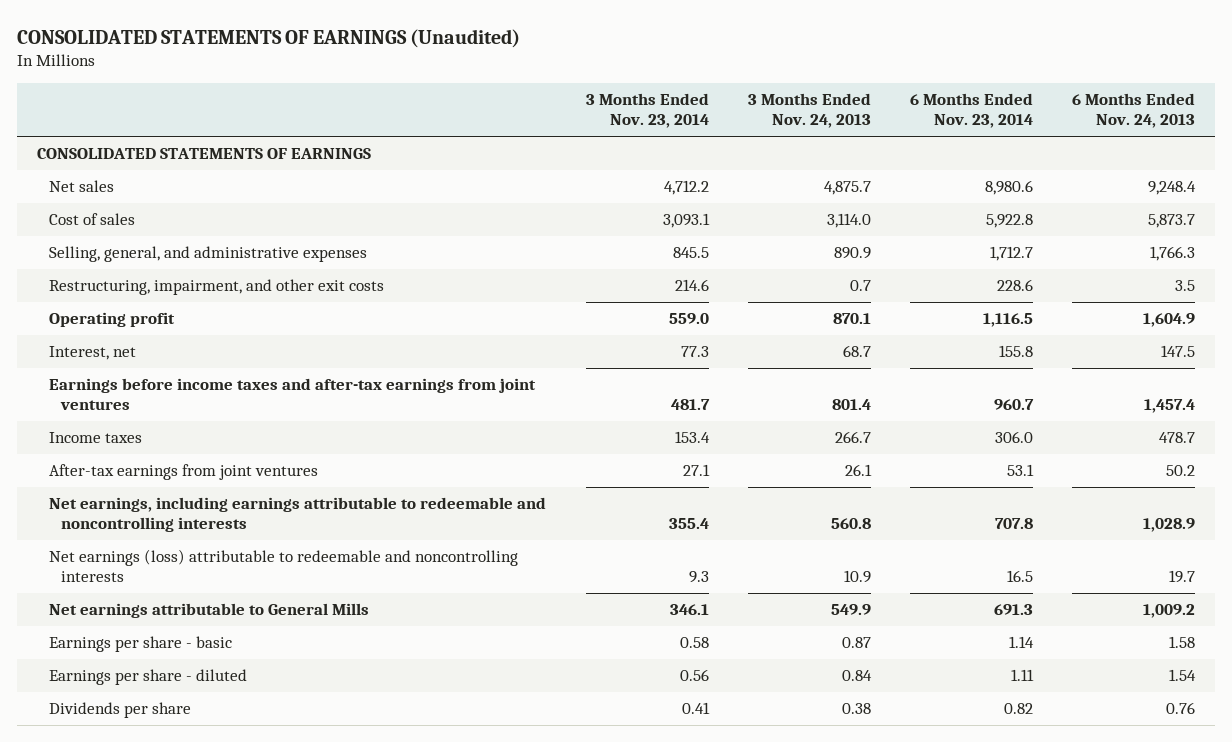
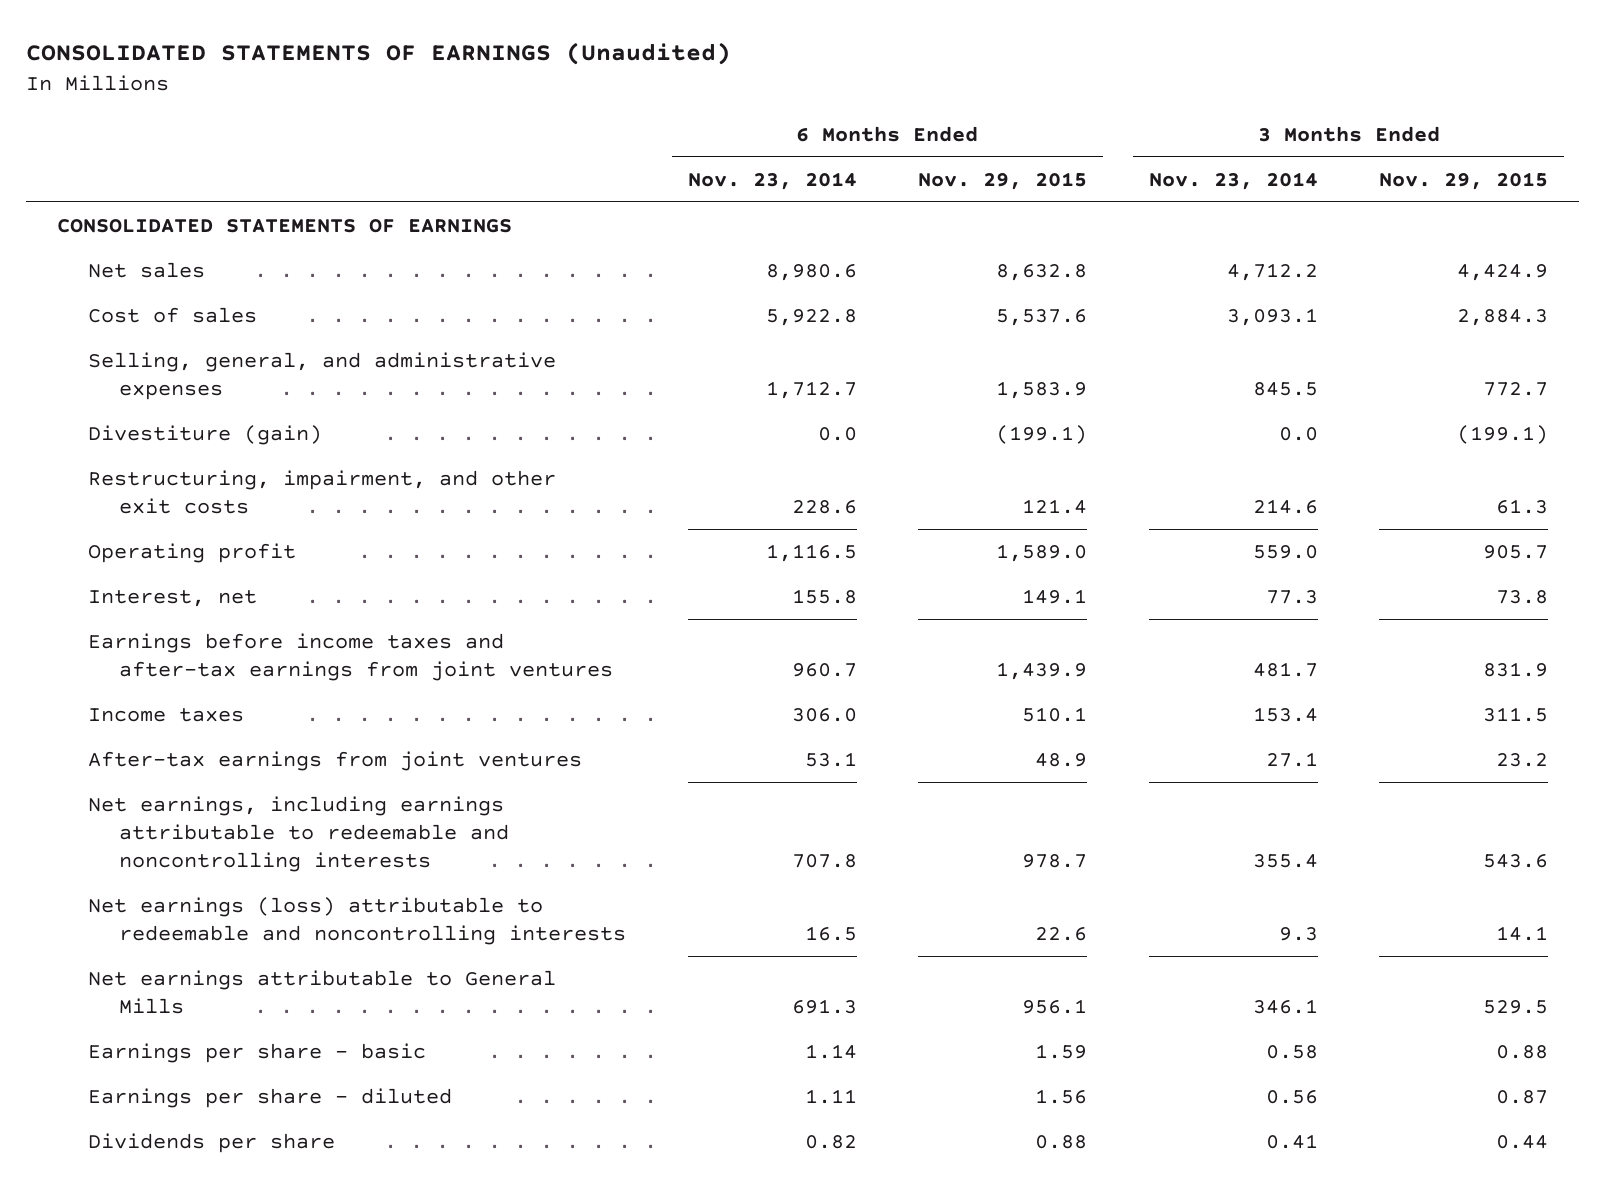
[747,93,871,129] 3 Months Ended Nov. 24, 2013 -> none
[1072,93,1196,129] 6 Months Ended Nov. 24, 2013 -> none
none -> [918,171,1088,190] Nov. 29, 2015
none -> [1379,171,1549,190] Nov. 29, 2015
none -> [88,424,323,445] Divestiture (gain)

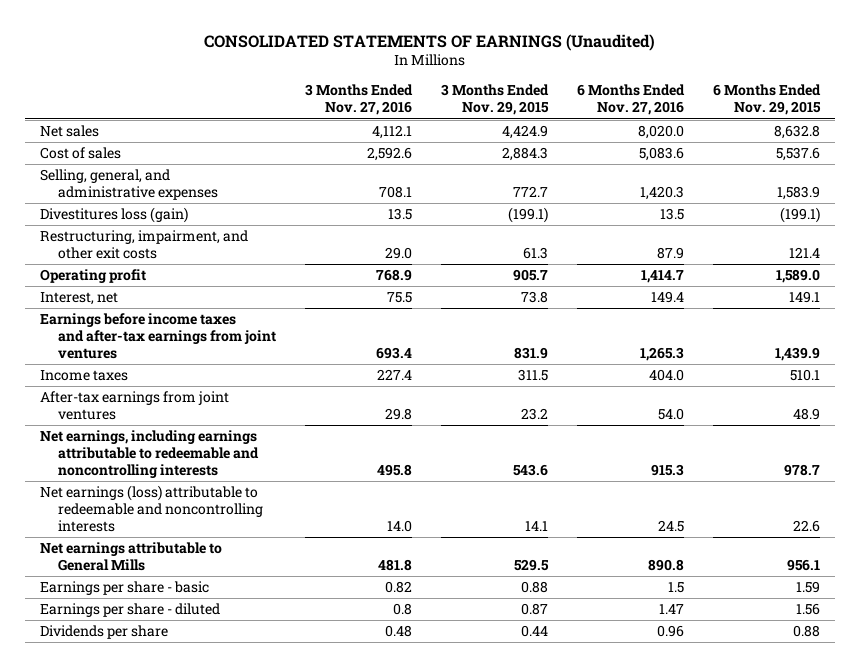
[687,171,857,190] Nov. 23, 2014 -> none
[1148,171,1318,190] Nov. 23, 2014 -> none
none -> [304,84,413,116] 3 Months Ended Nov. 27, 2016
none -> [577,84,686,116] 6 Months Ended Nov. 27, 2016
[57,218,513,233] CONSOLIDATED STATEMENTS OF EARNINGS -> none
[88,424,323,445] Divestiture (gain) -> [39,207,188,224] Divestitures loss (gain)

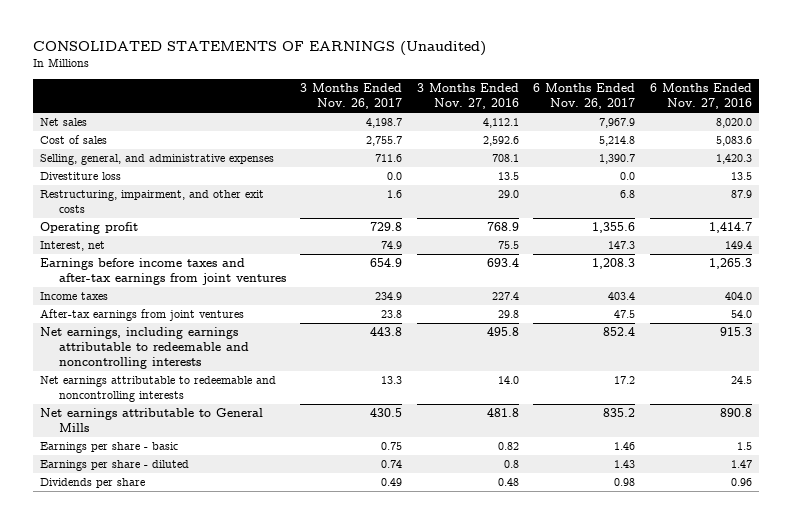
[441,84,550,116] 3 Months Ended Nov. 29, 2015 -> none
[713,84,822,116] 6 Months Ended Nov. 29, 2015 -> none
none -> [300,83,403,110] 3 Months Ended Nov. 26, 2017
none -> [533,83,636,110] 6 Months Ended Nov. 26, 2017
[39,207,188,224] Divestitures loss (gain) -> [39,172,121,181] Divestiture loss
[39,485,263,533] Net earnings (loss) attributable to redeemable and noncontrolling interests -> [39,376,276,402] Net earnings attributable to redeemable and noncontrolling interests

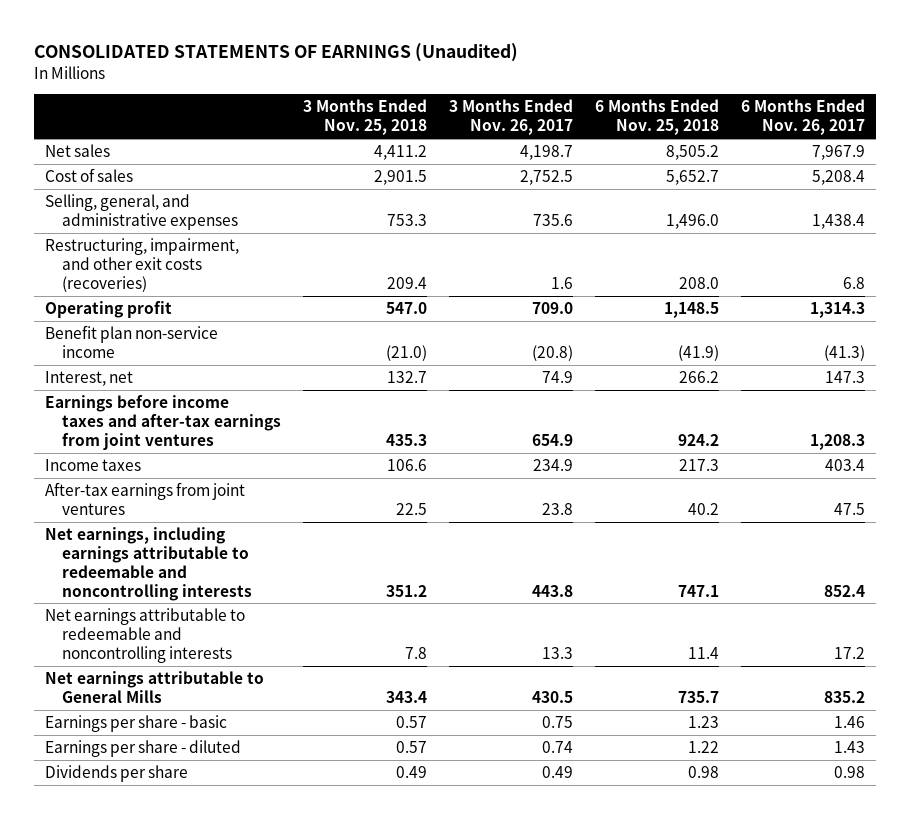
[416,83,519,110] 3 Months Ended Nov. 27, 2016 -> none
[649,83,752,110] 6 Months Ended Nov. 27, 2016 -> none
none -> [303,99,428,136] 3 Months Ended Nov. 25, 2018
none -> [595,99,720,136] 6 Months Ended Nov. 25, 2018
[39,172,121,181] Divestiture loss -> none
[366,136,403,147] 2,755.7 -> [520,170,574,186] 2,752.5
[599,136,636,147] 5,214.8 -> [812,170,866,186] 5,208.4
[375,154,403,163] 711.6 -> [533,213,574,226] 735.6
[599,154,636,165] 1,390.7 -> [812,213,866,229] 1,438.4
[39,190,264,213] Restructuring, impairment, and other exit costs -> [45,238,240,292] Restructuring, impairment, and other exit costs (recoveries)
[370,222,403,232] 729.8 -> [532,302,574,315] 709.0
[592,222,636,234] 1,355.6 -> [810,302,866,319] 1,314.3
none -> [45,325,219,358] Benefit plan non-service income

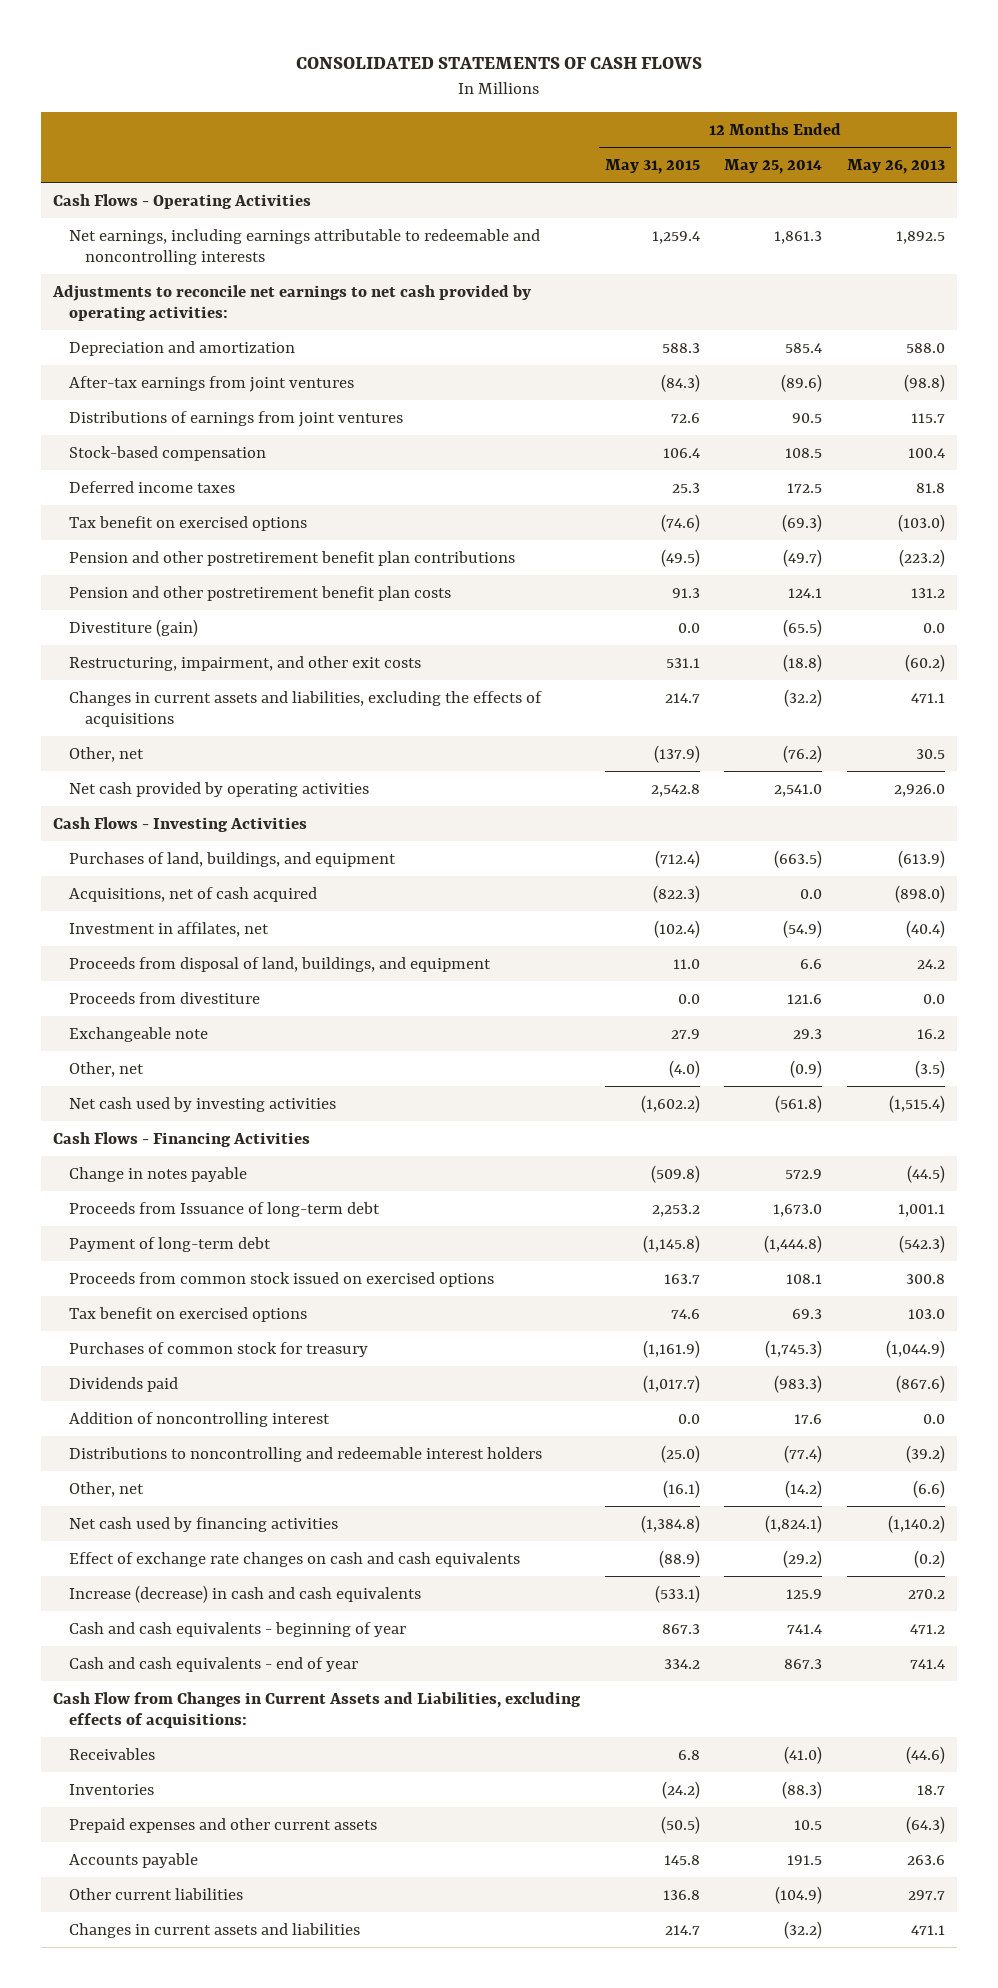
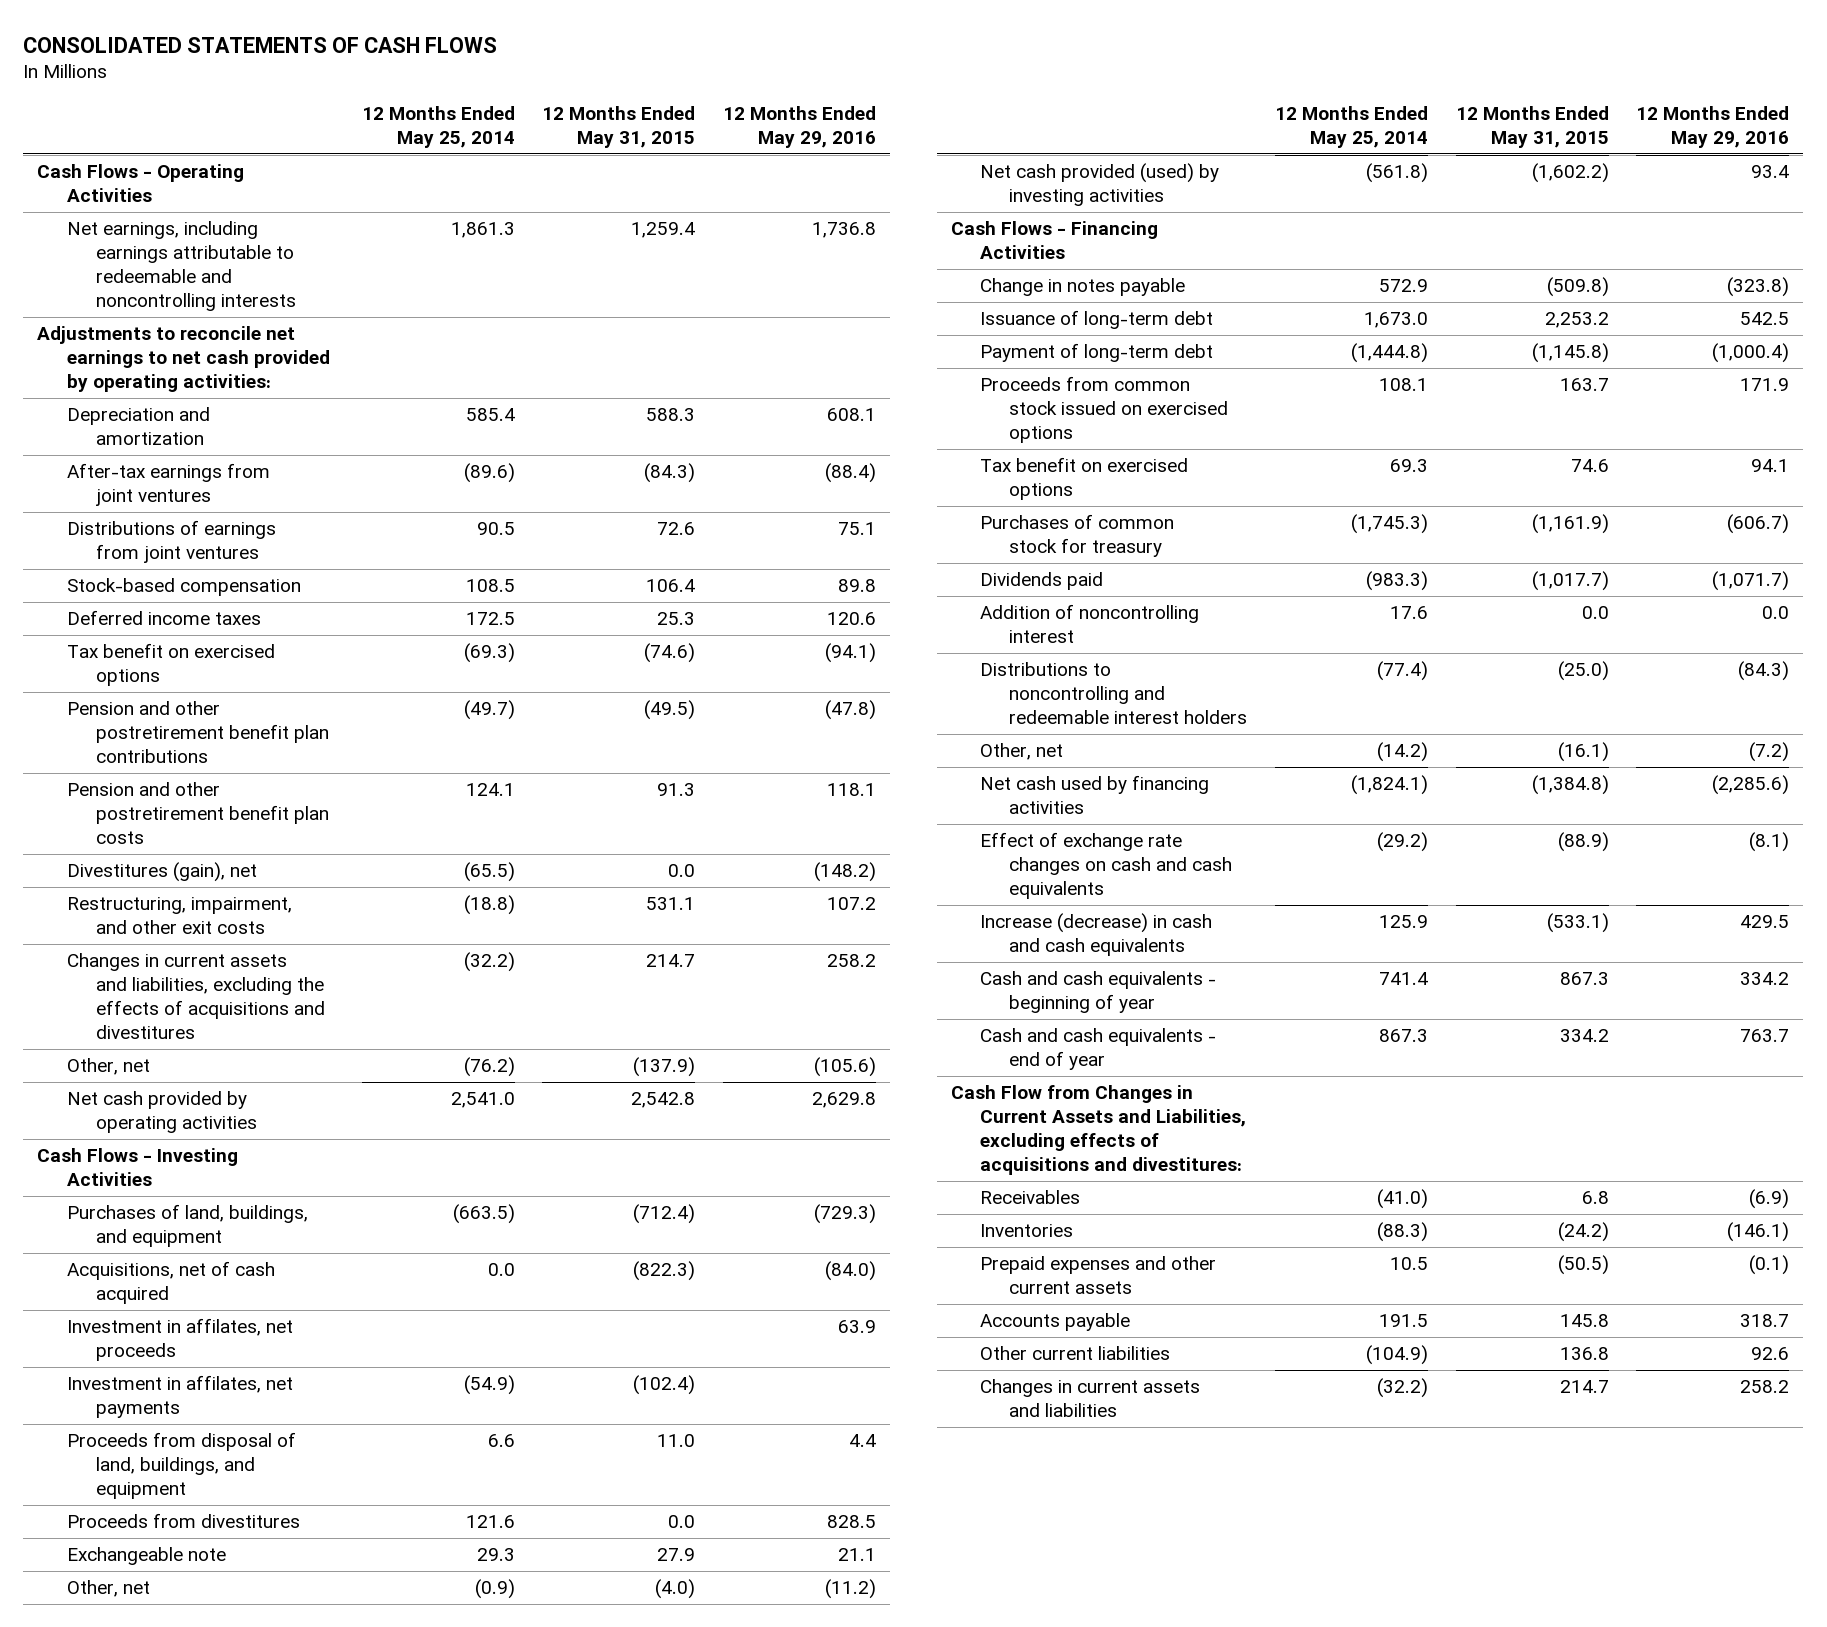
[846,158,945,174] May 26, 2013 -> none
none -> [722,105,876,148] 12 Months Ended May 29, 2016
[68,618,198,637] Divestiture (gain) -> [66,862,257,883] Divestitures (gain), net
[68,690,542,728] Changes in current assets and liabilities, excluding the effects of acquisitions -> [66,953,325,1039] Changes in current assets and liabilities, excluding the effects of acquisitions and divestitures
none -> [66,1318,293,1362] Investment in affilates, net proceeds
[68,921,269,937] Investment in affilates, net -> [66,1375,293,1419] Investment in affilates, net payments
[68,991,260,1004] Proceeds from divestiture -> [66,1513,300,1529] Proceeds from divestitures
[68,1096,336,1112] Net cash used by investing activities -> [979,163,1219,207] Net cash provided (used) by investing activities
[68,1201,380,1217] Proceeds from Issuance of long-term debt -> [979,310,1213,330] Issuance of long-term debt
[53,1691,582,1729] Cash Flow from Changes in Current Assets and Liabilities, excluding effects of acquisitions: -> [950,1085,1246,1175] Cash Flow from Changes in Current Assets and Liabilities, excluding effects of acquisitions and divestitures:

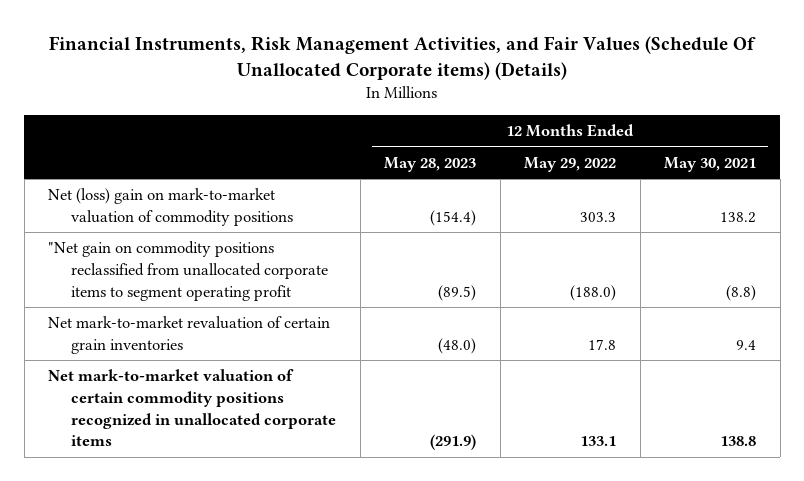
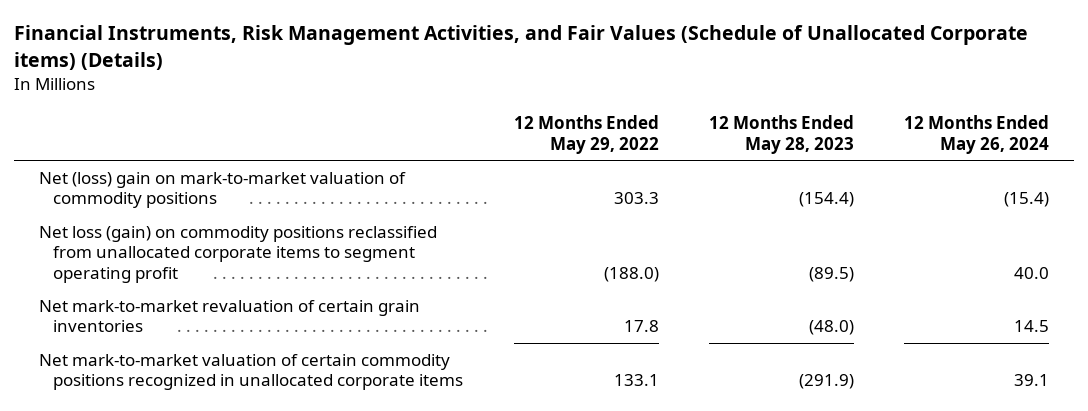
[49,36,757,80] Financial Instruments, Risk Management Activities, and Fair Values (Schedule Of Unallocated Corporate items) (Details) -> [14,25,1029,70] Financial Instruments, Risk Management Activities, and Fair Values (Schedule of Unallocated Corporate items) (Details)
[664,157,757,173] May 30, 2021 -> none
none -> [903,115,1049,155] 12 Months Ended May 26, 2024
[48,241,329,301] "Net gain on commodity positions reclassified from unallocated corporate items to segment operating profit -> [39,225,438,283] Net loss (gain) on commodity positions reclassified from unallocated corporate items to segment operating profit

